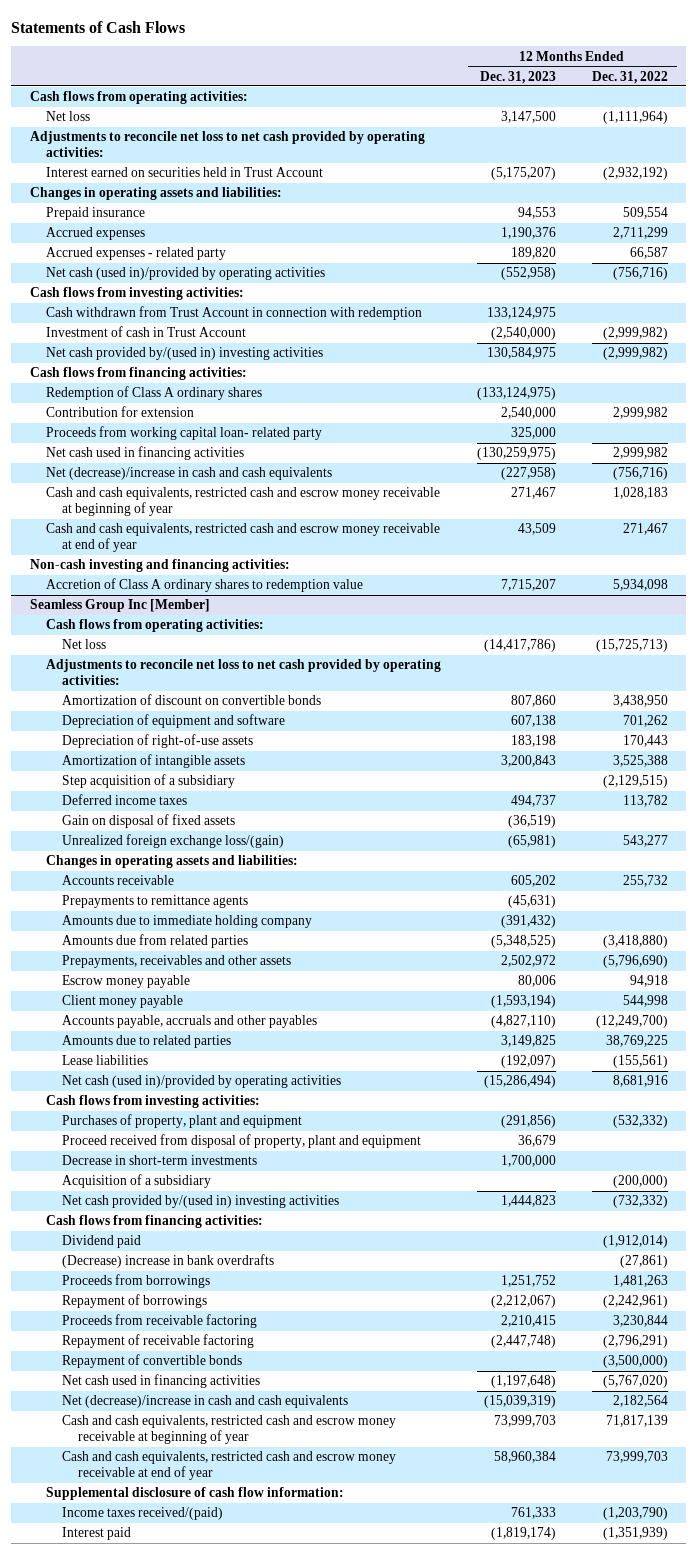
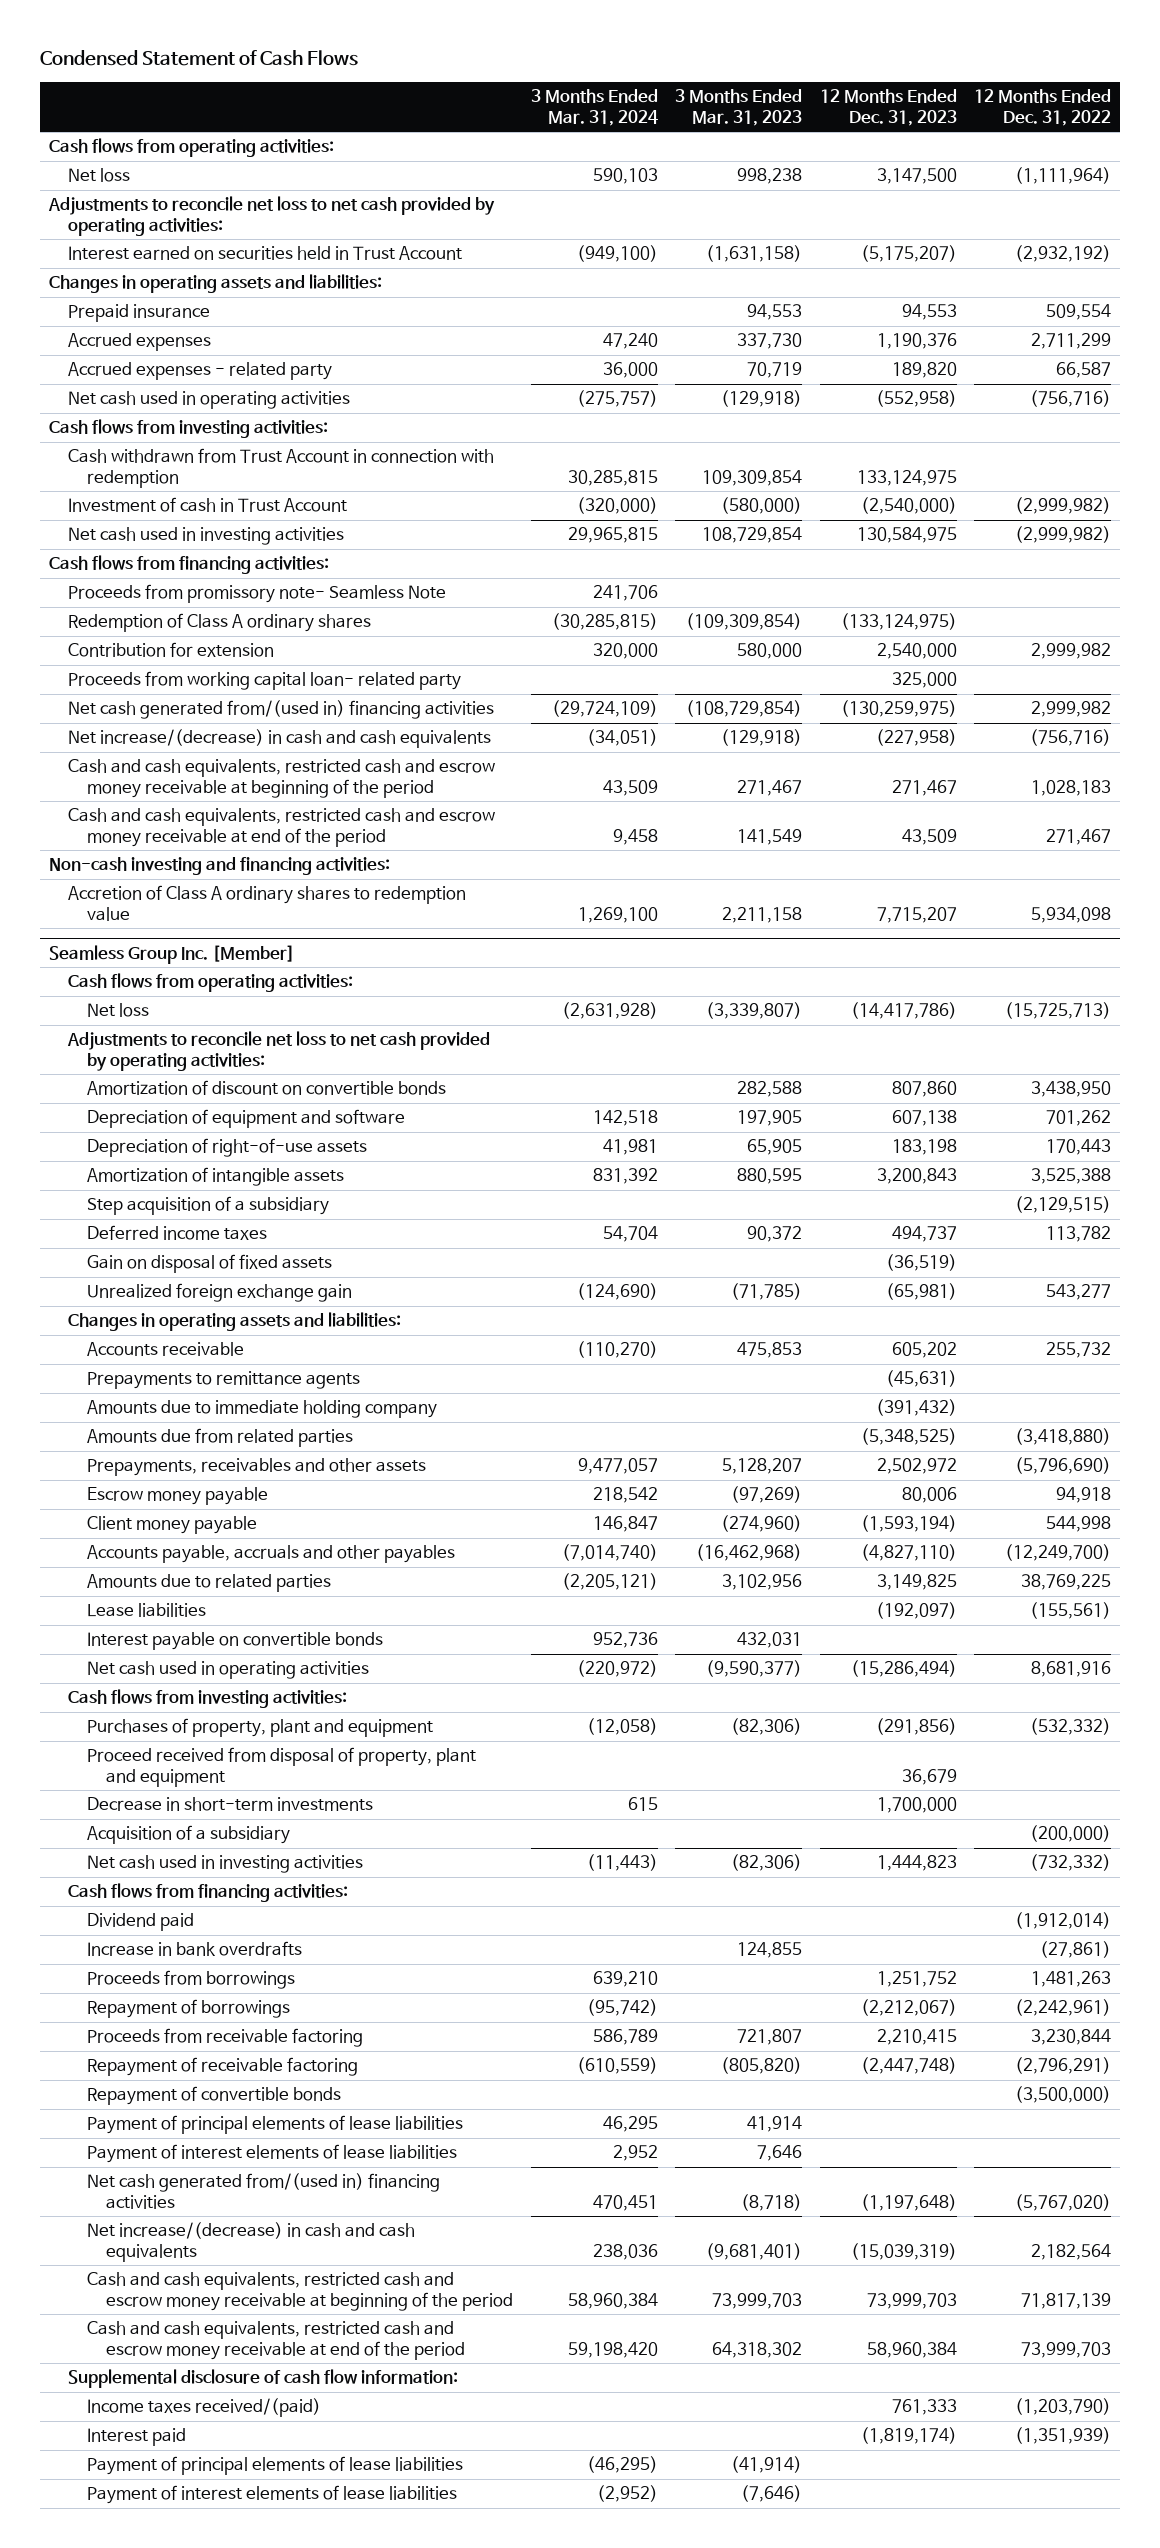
[11,20,186,33] Statements of Cash Flows -> [39,50,358,67] Condensed Statement of Cash Flows
none -> [530,89,658,126] 3 Months Ended Mar. 31, 2024
none -> [675,89,803,126] 3 Months Ended Mar. 31, 2023
[45,267,325,281] Net cash (used in)/provided by operating activities -> [67,391,350,410] Net cash used in operating activities
[45,347,323,361] Net cash provided by/(used in) investing activities -> [67,527,344,546] Net cash used in investing activities
none -> [67,584,446,604] Proceeds from promissory note- Seamless Note
[45,446,244,461] Net cash used in financing activities -> [67,700,494,720] Net cash generated from/(used in) financing activities
[45,467,332,481] Net (decrease)/increase in cash and cash equivalents -> [67,729,491,749] Net increase/(decrease) in cash and cash equivalents
[45,487,440,517] Cash and cash equivalents, restricted cash and escrow money receivable at beginning of year -> [67,759,495,798] Cash and cash equivalents, restricted cash and escrow money receivable at beginning of the period
[45,523,440,553] Cash and cash equivalents, restricted cash and escrow money receivable at end of year -> [67,808,495,847] Cash and cash equivalents, restricted cash and escrow money receivable at end of the period
[29,599,210,613] Seamless Group Inc [Member] -> [48,944,295,964] Seamless Group Inc. [Member]
[61,834,284,849] Unrealized foreign exchange loss/(gain) -> [87,1283,353,1303] Unrealized foreign exchange gain
none -> [87,1632,384,1651] Interest payable on convertible bonds
[61,1075,341,1089] Net cash (used in)/provided by operating activities -> [87,1661,370,1680] Net cash used in operating activities
[61,1195,339,1209] Net cash provided by/(used in) investing activities -> [87,1855,364,1874] Net cash used in investing activities
[61,1254,274,1269] (Decrease) increase in bank overdrafts -> [87,1941,303,1957] Increase in bank overdrafts
none -> [87,2115,464,2135] Payment of principal elements of lease liabilities
none -> [87,2144,458,2164] Payment of interest elements of lease liabilities
[61,1374,260,1389] Net cash used in financing activities -> [87,2173,441,2209] Net cash generated from/(used in) financing activities
[61,1395,348,1409] Net (decrease)/increase in cash and cash equivalents -> [87,2222,416,2262] Net increase/(decrease) in cash and cash equivalents
[61,1415,396,1445] Cash and cash equivalents, restricted cash and escrow money receivable at beginning of year -> [87,2272,514,2311] Cash and cash equivalents, restricted cash and escrow money receivable at beginning of the period
[61,1451,396,1481] Cash and cash equivalents, restricted cash and escrow money receivable at end of year -> [87,2321,466,2360] Cash and cash equivalents, restricted cash and escrow money receivable at end of the period
none -> [87,2456,464,2476] Payment of principal elements of lease liabilities
none -> [87,2485,458,2505] Payment of interest elements of lease liabilities

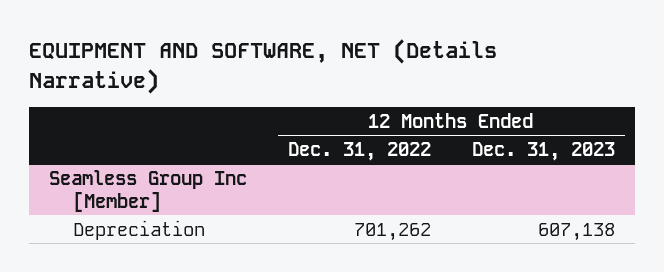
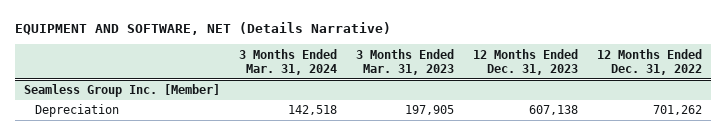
none -> [239,48,338,75] 3 Months Ended Mar. 31, 2024
none -> [356,48,455,75] 3 Months Ended Mar. 31, 2023
[49,169,248,213] Seamless Group Inc [Member] -> [24,84,221,98] Seamless Group Inc. [Member]

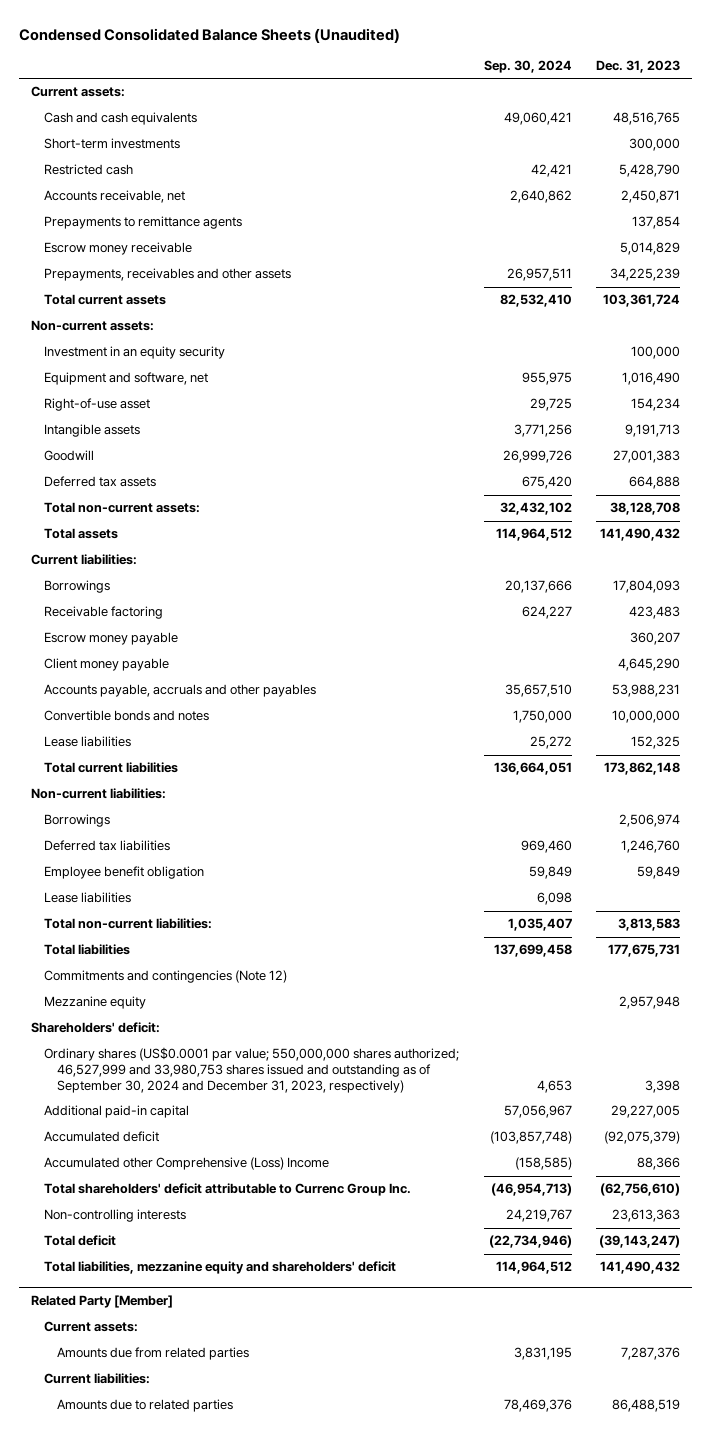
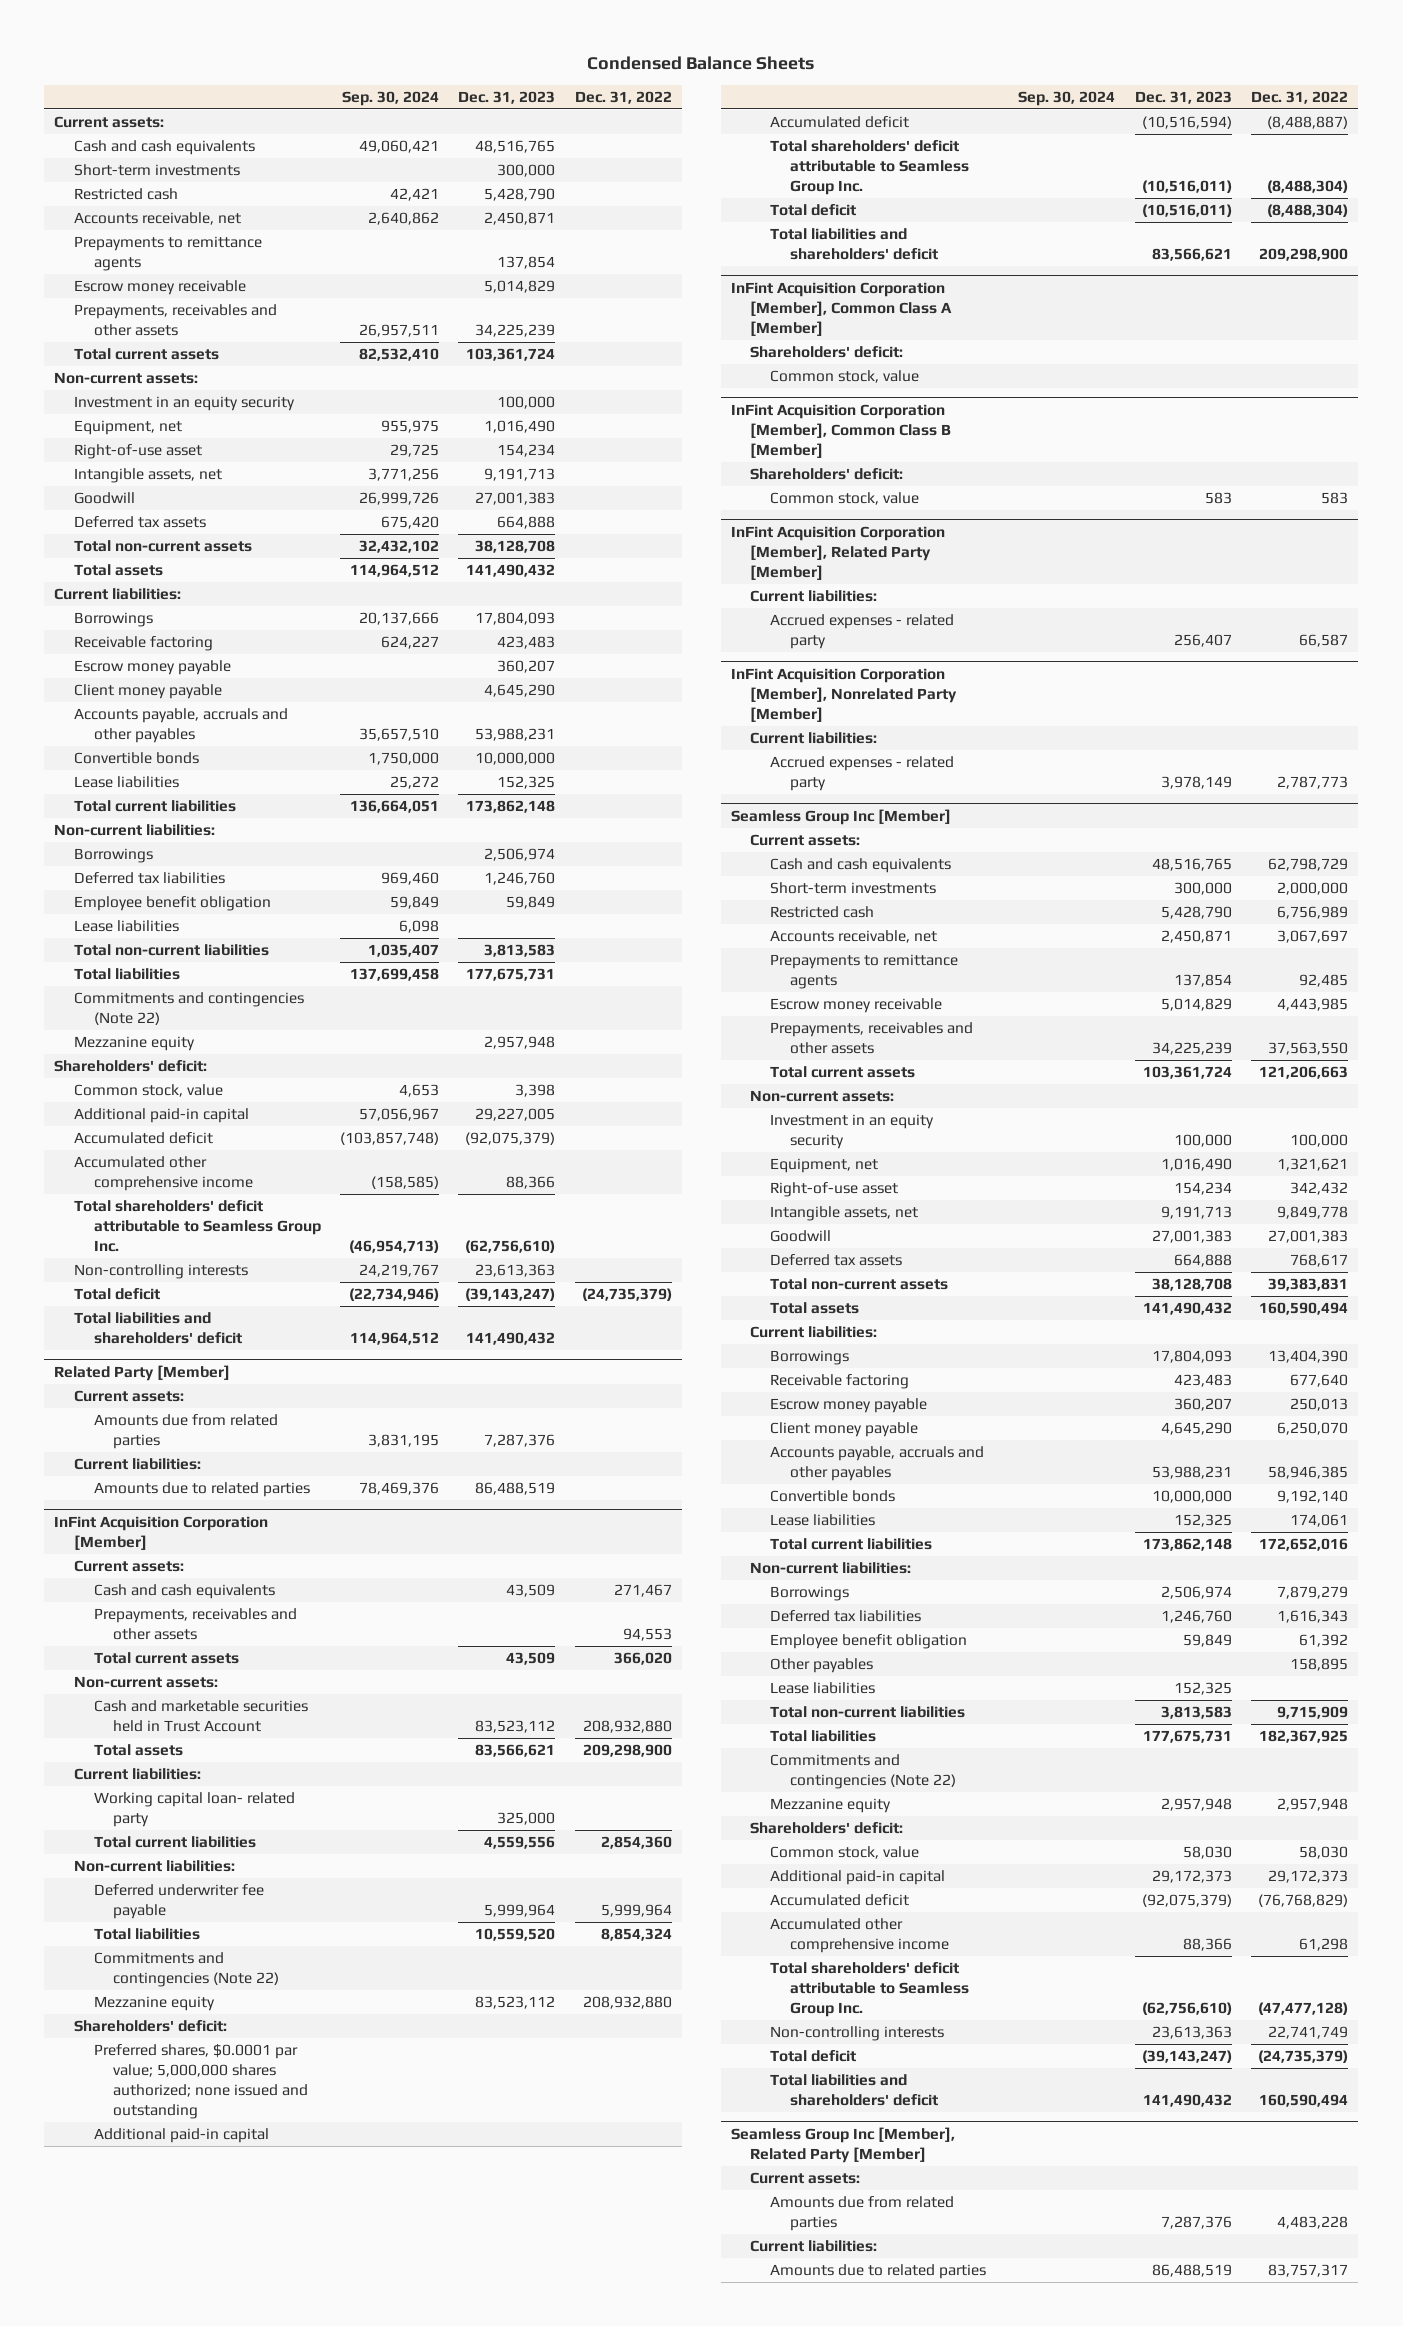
[19,27,401,43] Condensed Consolidated Balance Sheets (Unaudited) -> [587,55,815,70] Condensed Balance Sheets
none -> [574,90,672,104] Dec. 31, 2022
[44,372,209,386] Equipment and software, net -> [73,420,182,436] Equipment, net
[44,424,141,438] Intangible assets -> [73,468,222,484] Intangible assets, net
[44,502,201,514] Total non-current assets: -> [73,540,252,553] Total non-current assets
[44,710,210,722] Convertible bonds and notes -> [73,752,199,765] Convertible bonds
[44,918,213,930] Total non-current liabilities: -> [73,944,269,957] Total non-current liabilities
[44,970,288,984] Commitments and contingencies (Note 12) -> [73,992,304,1026] Commitments and contingencies (Note 22)
[44,1047,460,1094] Ordinary shares (US$0.0001 par value; 550,000,000 shares authorized; 46,527,999 and 33,980,753 shares issued and outstanding as of September 30, 2024 and December 31, 2023, respectively) -> [73,1084,223,1098] Common stock, value
[44,1157,330,1171] Accumulated other Comprehensive (Loss) Income -> [73,1156,253,1192] Accumulated other comprehensive income
[44,1183,412,1197] Total shareholders' deficit attributable to Currenc Group Inc. -> [73,1200,321,1253] Total shareholders' deficit attributable to Seamless Group Inc.
[44,1261,397,1275] Total liabilities, mezzanine equity and shareholders' deficit -> [73,1312,242,1345] Total liabilities and shareholders' deficit
none -> [54,1516,269,1551] InFint Acquisition Corporation [Member]
none -> [73,1560,184,1573] Current assets:
none -> [93,1584,275,1600] Cash and cash equivalents
none -> [93,1608,297,1641] Prepayments, receivables and other assets
none -> [93,1652,239,1665] Total current assets
none -> [73,1676,218,1689] Non-current assets:
none -> [93,1700,308,1733] Cash and marketable securities held in Trust Account
none -> [93,1744,183,1757] Total assets
none -> [73,1768,201,1781] Current liabilities:
none -> [93,1792,295,1828] Working capital loan- related party
none -> [93,1836,256,1849] Total current liabilities
none -> [73,1860,235,1873] Non-current liabilities:
none -> [93,1884,264,1920] Deferred underwriter fee payable
none -> [93,1928,200,1941] Total liabilities
none -> [93,1952,280,1988] Commitments and contingencies (Note 22)
none -> [93,1996,215,2012] Mezzanine equity
none -> [73,2020,227,2033] Shareholders' deficit:
none -> [93,2044,309,2120] Preferred shares, $0.0001 par value; 5,000,000 shares authorized; none issued and outstanding
none -> [93,2128,269,2144] Additional paid-in capital
none -> [769,116,909,129] Accumulated deficit
none -> [769,140,969,196] Total shareholders' deficit attributable to Seamless Group Inc.
none -> [769,204,856,217] Total deficit
none -> [769,228,938,261] Total liabilities and shareholders' deficit
none -> [730,282,953,337] InFint Acquisition Corporation [Member], Common Class A [Member]
none -> [750,346,904,359] Shareholders' deficit:
none -> [769,370,919,384] Common stock, value
none -> [730,404,952,459] InFint Acquisition Corporation [Member], Common Class B [Member]
none -> [750,468,904,481] Shareholders' deficit:
none -> [769,492,919,506] Common stock, value
none -> [730,526,945,581] InFint Acquisition Corporation [Member], Related Party [Member]
none -> [750,590,878,603] Current liabilities:
none -> [769,614,954,650] Accrued expenses - related party
none -> [730,668,958,723] InFint Acquisition Corporation [Member], Nonrelated Party [Member]
none -> [750,732,878,745] Current liabilities:
none -> [769,756,954,792] Accrued expenses - related party
none -> [730,809,951,826] Seamless Group Inc [Member]
none -> [750,834,861,847] Current assets:
none -> [769,858,951,874] Cash and cash equivalents
none -> [769,882,936,895] Short-term investments
none -> [769,906,874,919] Restricted cash
none -> [769,930,937,944] Accounts receivable, net
none -> [769,954,958,990] Prepayments to remittance agents
none -> [769,998,942,1014] Escrow money receivable
none -> [769,1022,973,1055] Prepayments, receivables and other assets
none -> [769,1066,915,1079] Total current assets
none -> [750,1090,895,1103] Non-current assets:
none -> [769,1114,934,1150] Investment in an equity security
none -> [769,1158,878,1174] Equipment, net
none -> [769,1182,898,1198] Right-of-use asset
none -> [769,1206,918,1222] Intangible assets, net
none -> [769,1230,831,1243] Goodwill
none -> [769,1254,902,1267] Deferred tax assets
none -> [769,1278,948,1291] Total non-current assets
none -> [769,1302,859,1315] Total assets
none -> [750,1326,878,1339] Current liabilities:
none -> [769,1350,849,1366] Borrowings
none -> [769,1374,909,1390] Receivable factoring
none -> [769,1398,927,1414] Escrow money payable
none -> [769,1422,918,1438] Client money payable
none -> [769,1446,984,1482] Accounts payable, accruals and other payables
none -> [769,1490,895,1503] Convertible bonds
none -> [769,1514,875,1527] Lease liabilities
none -> [769,1538,932,1551] Total current liabilities
none -> [750,1562,912,1575] Non-current liabilities:
none -> [769,1586,849,1602] Borrowings
none -> [769,1610,921,1623] Deferred tax liabilities
none -> [769,1634,967,1650] Employee benefit obligation
none -> [769,1658,873,1674] Other payables
none -> [769,1682,875,1695] Lease liabilities
none -> [769,1706,965,1719] Total non-current liabilities
none -> [769,1730,876,1743] Total liabilities
none -> [769,1754,956,1790] Commitments and contingencies (Note 22)
none -> [769,1798,891,1814] Mezzanine equity
none -> [750,1822,904,1835] Shareholders' deficit:
none -> [769,1846,919,1860] Common stock, value
none -> [769,1870,945,1886] Additional paid-in capital
none -> [769,1894,909,1907] Accumulated deficit
none -> [769,1918,949,1954] Accumulated other comprehensive income
none -> [769,1962,969,2018] Total shareholders' deficit attributable to Seamless Group Inc.
none -> [769,2026,944,2042] Non-controlling interests
none -> [769,2050,856,2063] Total deficit
none -> [769,2074,938,2107] Total liabilities and shareholders' deficit
none -> [730,2127,955,2164] Seamless Group Inc [Member], Related Party [Member]
none -> [750,2172,861,2185] Current assets:
none -> [769,2196,954,2232] Amounts due from related parties
none -> [750,2240,878,2253] Current liabilities:
none -> [769,2264,986,2280] Amounts due to related parties

